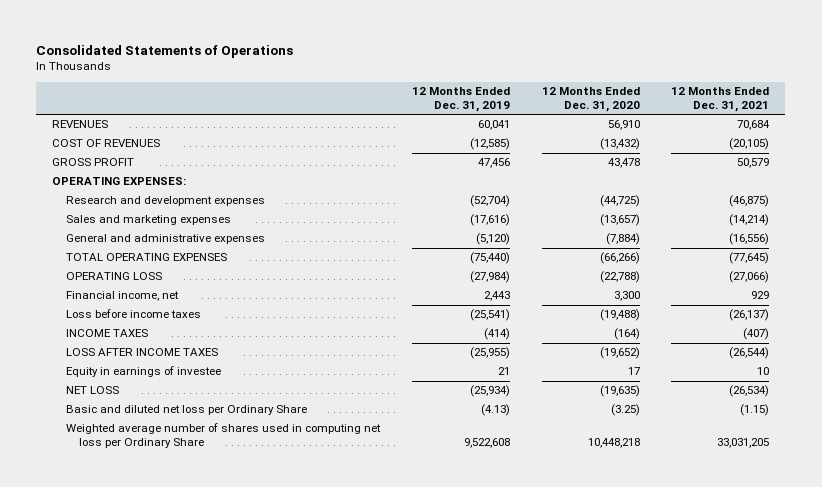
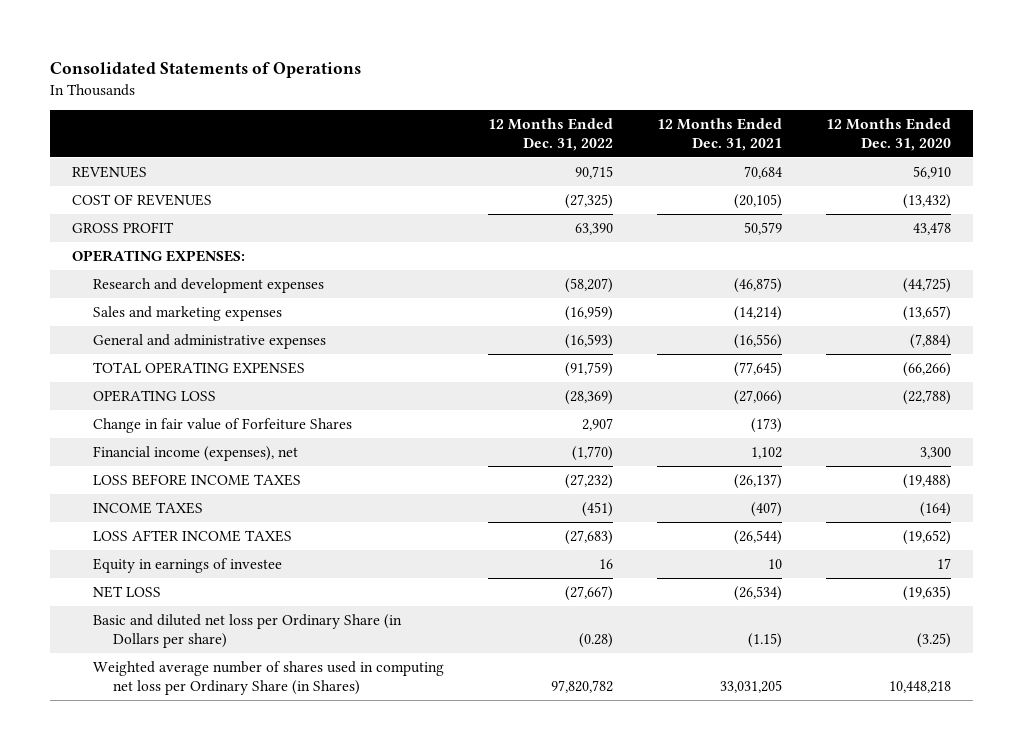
[411,87,510,113] 12 Months Ended Dec. 31, 2019 -> none
none -> [488,117,614,151] 12 Months Ended Dec. 31, 2022
none -> [92,417,352,433] Change in fair value of Forfeiture Shares
[65,291,179,302] Financial income, net -> [92,445,298,461] Financial income (expenses), net
[751,291,770,300] 929 -> [751,446,783,459] 1,102
[65,309,201,319] Loss before income taxes -> [92,473,301,486] LOSS BEFORE INCOME TAXES
[65,405,307,416] Basic and diluted net loss per Ordinary Share -> [92,613,402,648] Basic and diluted net loss per Ordinary Share (in Dollars per share)
[65,423,381,449] Weighted average number of shares used in computing net loss per Ordinary Share -> [92,660,444,695] Weighted average number of shares used in computing net loss per Ordinary Share (in Shares)

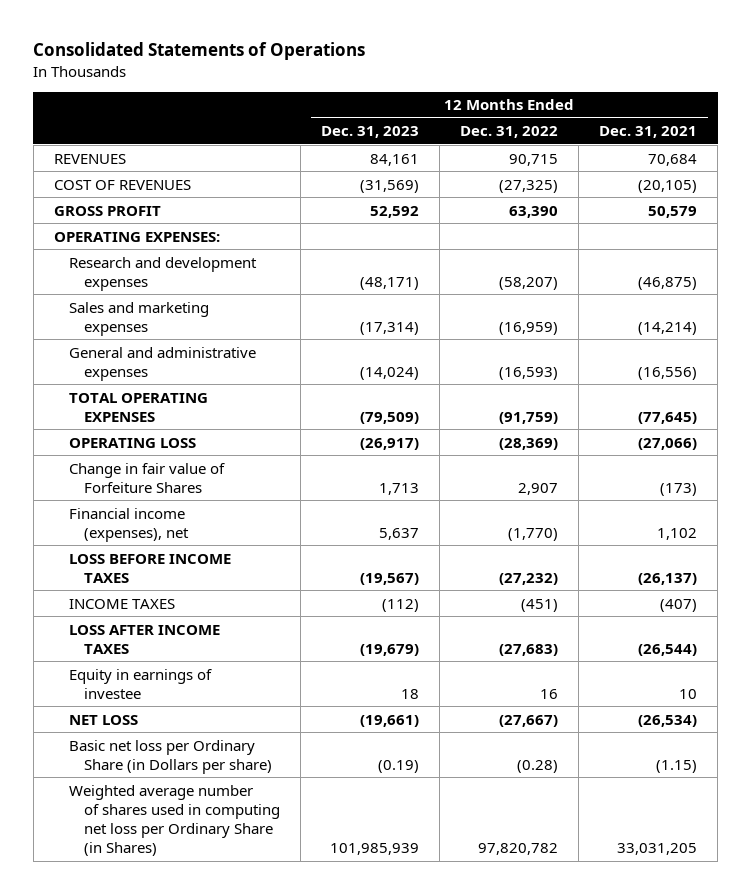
[826,117,952,151] 12 Months Ended Dec. 31, 2020 -> none
none -> [321,126,420,139] Dec. 31, 2023
[92,613,402,648] Basic and diluted net loss per Ordinary Share (in Dollars per share) -> [68,739,273,774] Basic net loss per Ordinary Share (in Dollars per share)

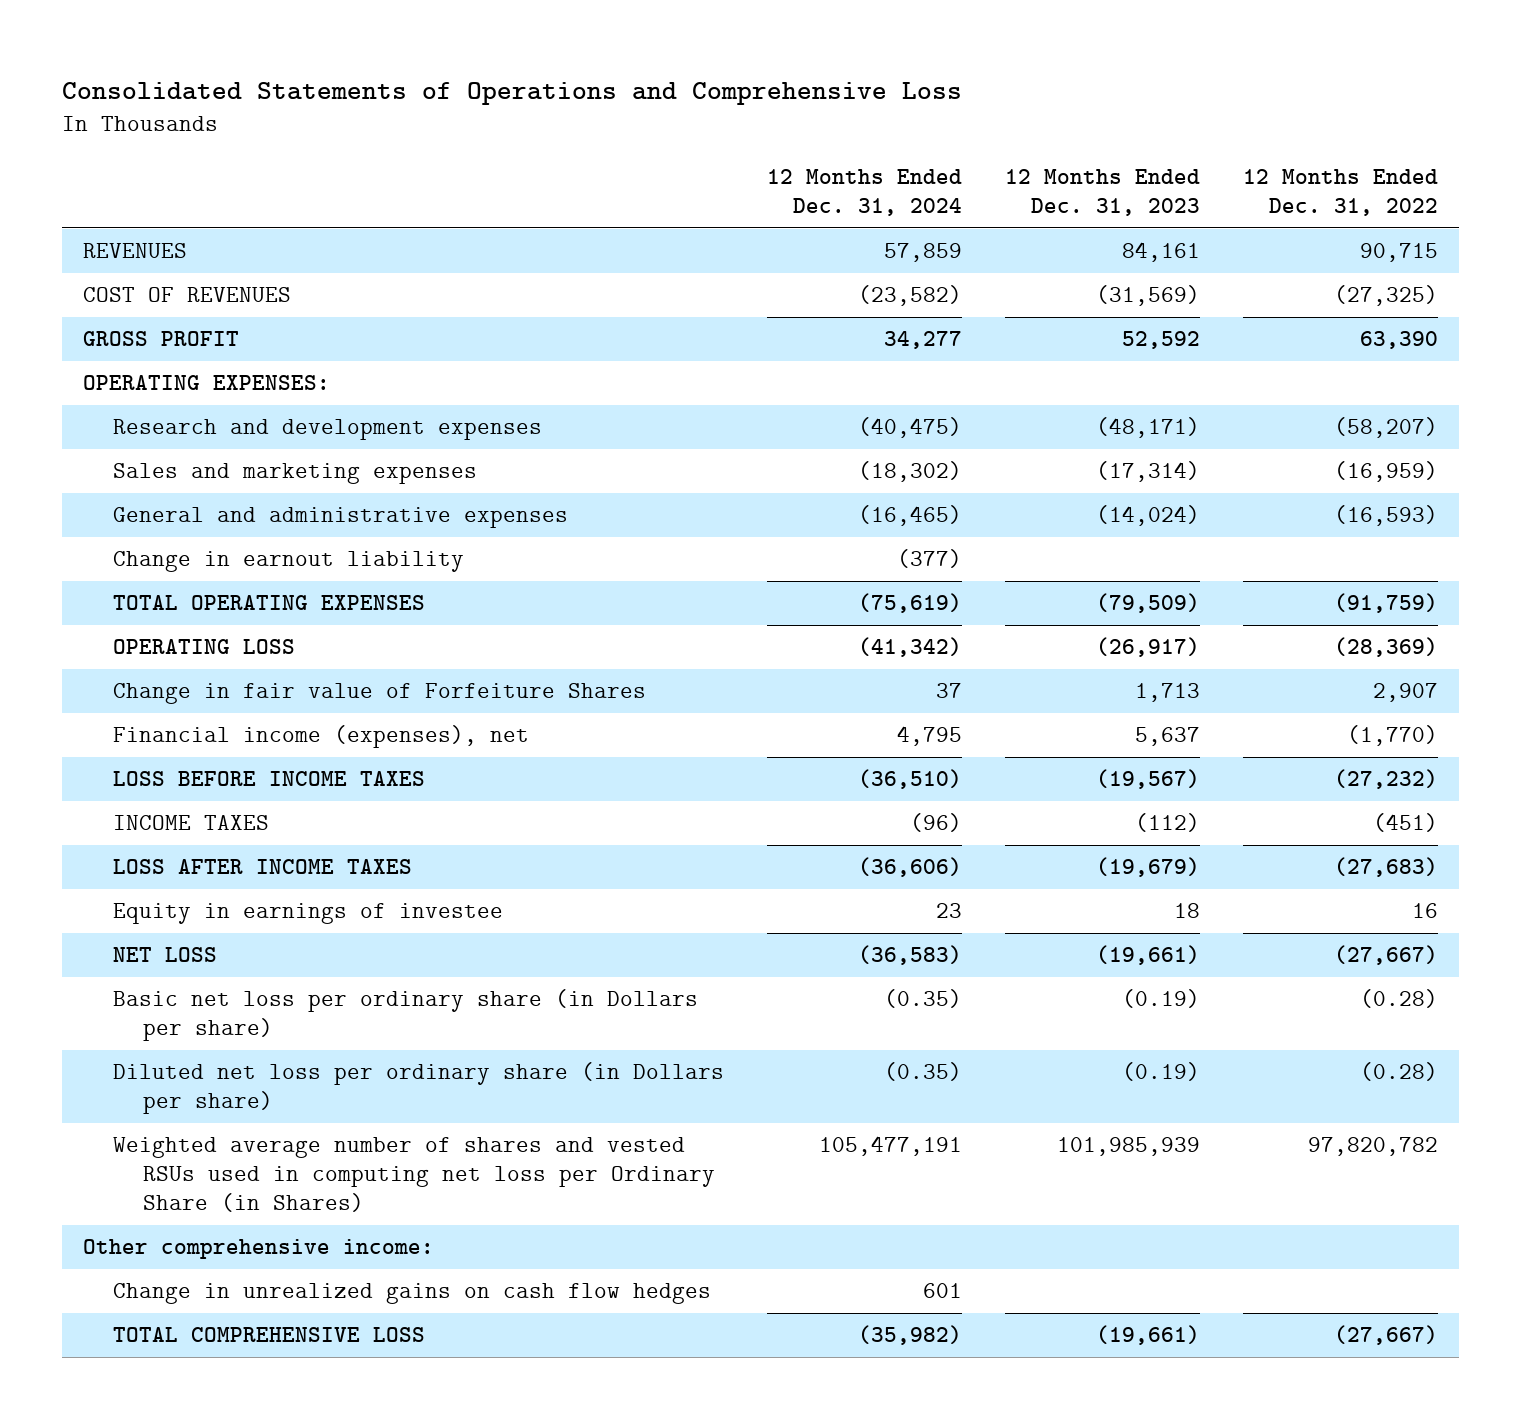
[33,42,366,61] Consolidated Statements of Operations -> [61,81,962,105] Consolidated Statements of Operations and Comprehensive Loss
[599,126,698,139] Dec. 31, 2021 -> none
none -> [767,169,963,217] 12 Months Ended Dec. 31, 2024
none -> [113,551,465,573] Change in earnout liability
[68,739,273,774] Basic net loss per Ordinary Share (in Dollars per share) -> [113,989,699,1042] Basic net loss per ordinary share (in Dollars per share)
none -> [113,1062,725,1115] Diluted net loss per ordinary share (in Dollars per share)
[68,784,281,856] Weighted average number of shares used in computing net loss per Ordinary Share (in Shares) -> [113,1137,716,1212] Weighted average number of shares and vested RSUs used in computing net loss per Ordinary Share (in Shares)
none -> [83,1239,435,1260] Other comprehensive income:
none -> [113,1283,712,1305] Change in unrealized gains on cash flow hedges
none -> [113,1327,426,1343] TOTAL COMPREHENSIVE LOSS

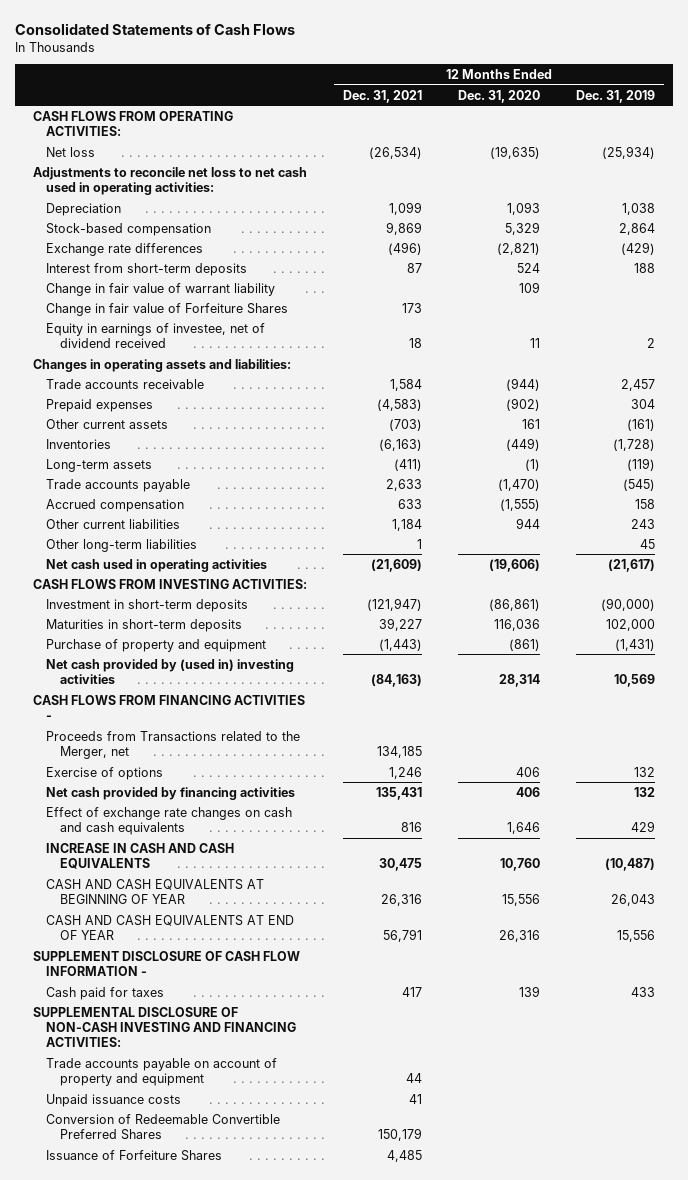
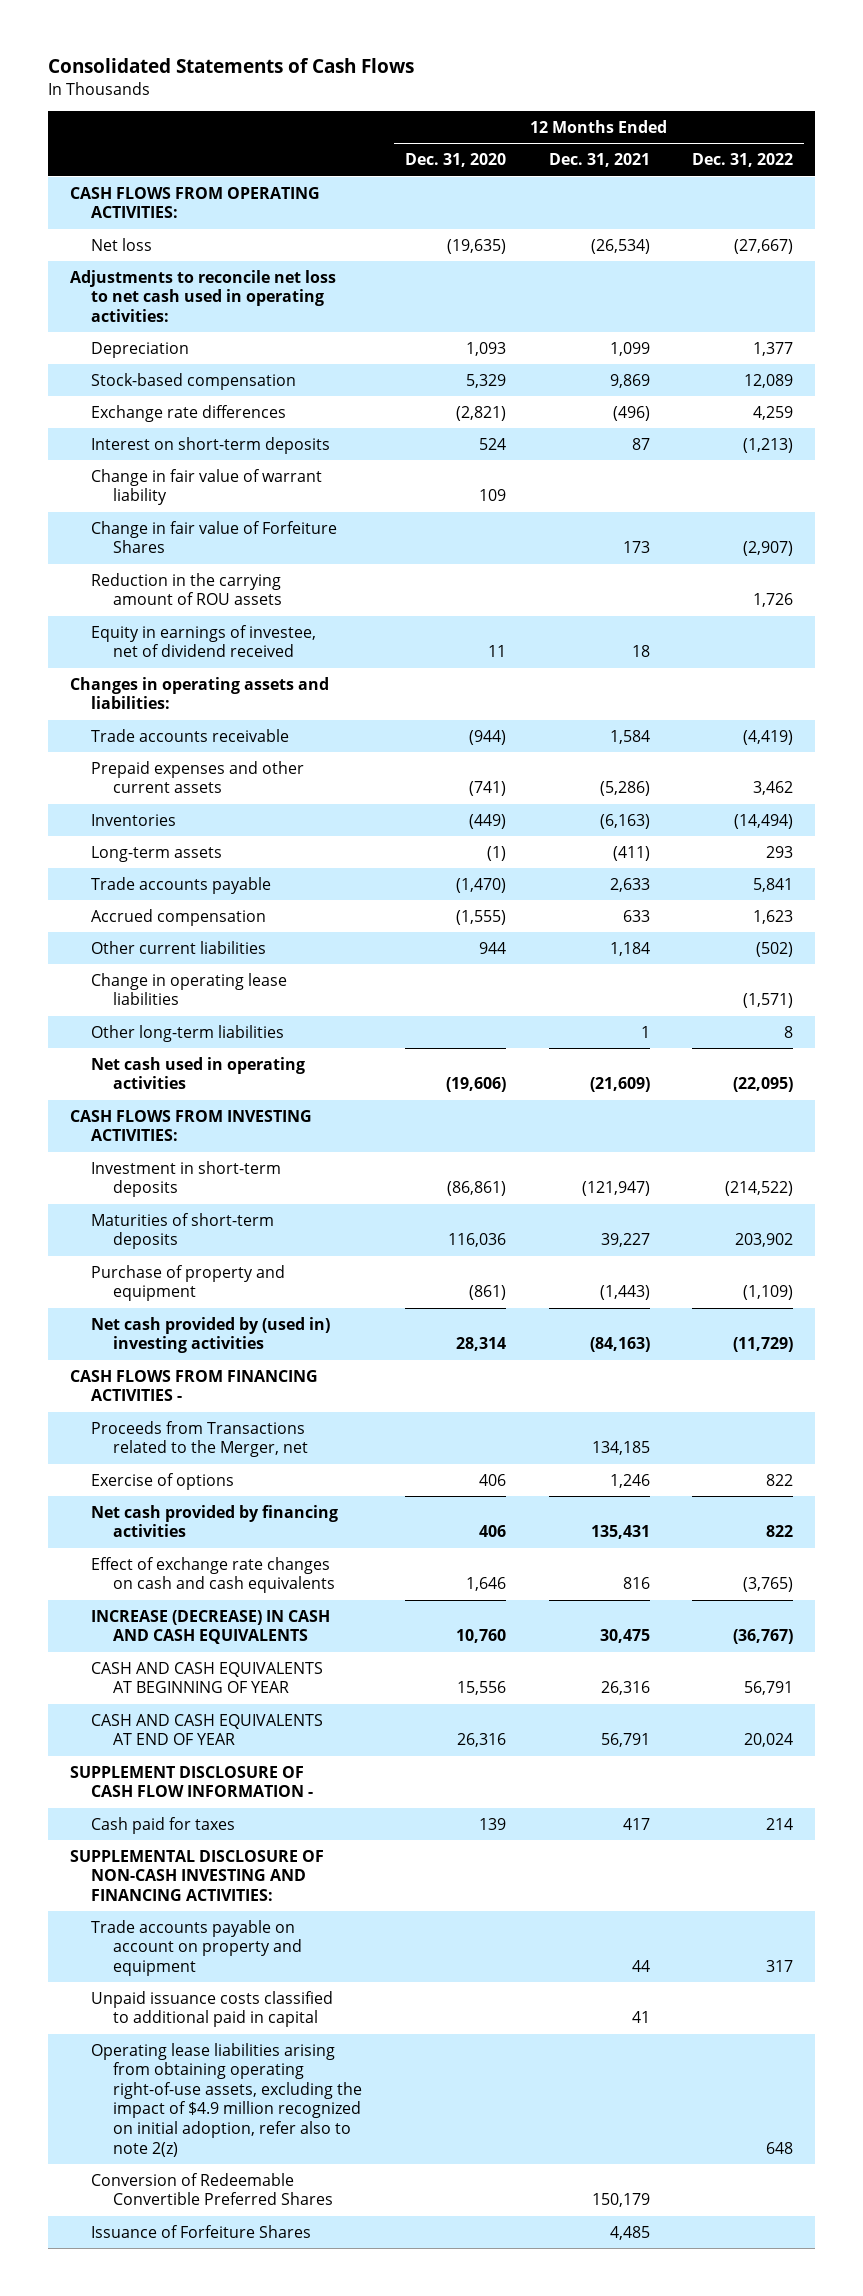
[576,89,656,103] Dec. 31, 2019 -> none
none -> [692,153,794,168] Dec. 31, 2022
[46,262,248,276] Interest from short-term deposits -> [91,436,331,454] Interest on short-term deposits
none -> [91,572,282,606] Reduction in the carrying amount of ROU assets
[46,398,154,412] Prepaid expenses -> none
[46,418,169,429] Other current assets -> [91,760,305,794] Prepaid expenses and other current assets
[389,418,423,431] (703) -> [599,781,650,797] (5,286)
[522,418,541,429] 161 -> [468,781,506,797] (741)
none -> [91,972,288,1006] Change in operating lease liabilities
[46,618,243,632] Maturities in short-term deposits -> [91,1212,275,1250] Maturities of short-term deposits
[46,842,235,870] INCREASE IN CASH AND CASH EQUIVALENTS -> [91,1609,331,1645] INCREASE (DECREASE) IN CASH AND CASH EQUIVALENTS
[46,1057,278,1087] Trade accounts payable on account of property and equipment -> [91,1919,302,1976] Trade accounts payable on account on property and equipment
[46,1093,182,1107] Unpaid issuance costs -> [91,1990,334,2028] Unpaid issuance costs classified to additional paid in capital
none -> [91,2042,362,2157] Operating lease liabilities arising from obtaining operating right-of-use assets, excluding the impact of $4.9 million recognized on initial adoption, refer also to note 2(z)

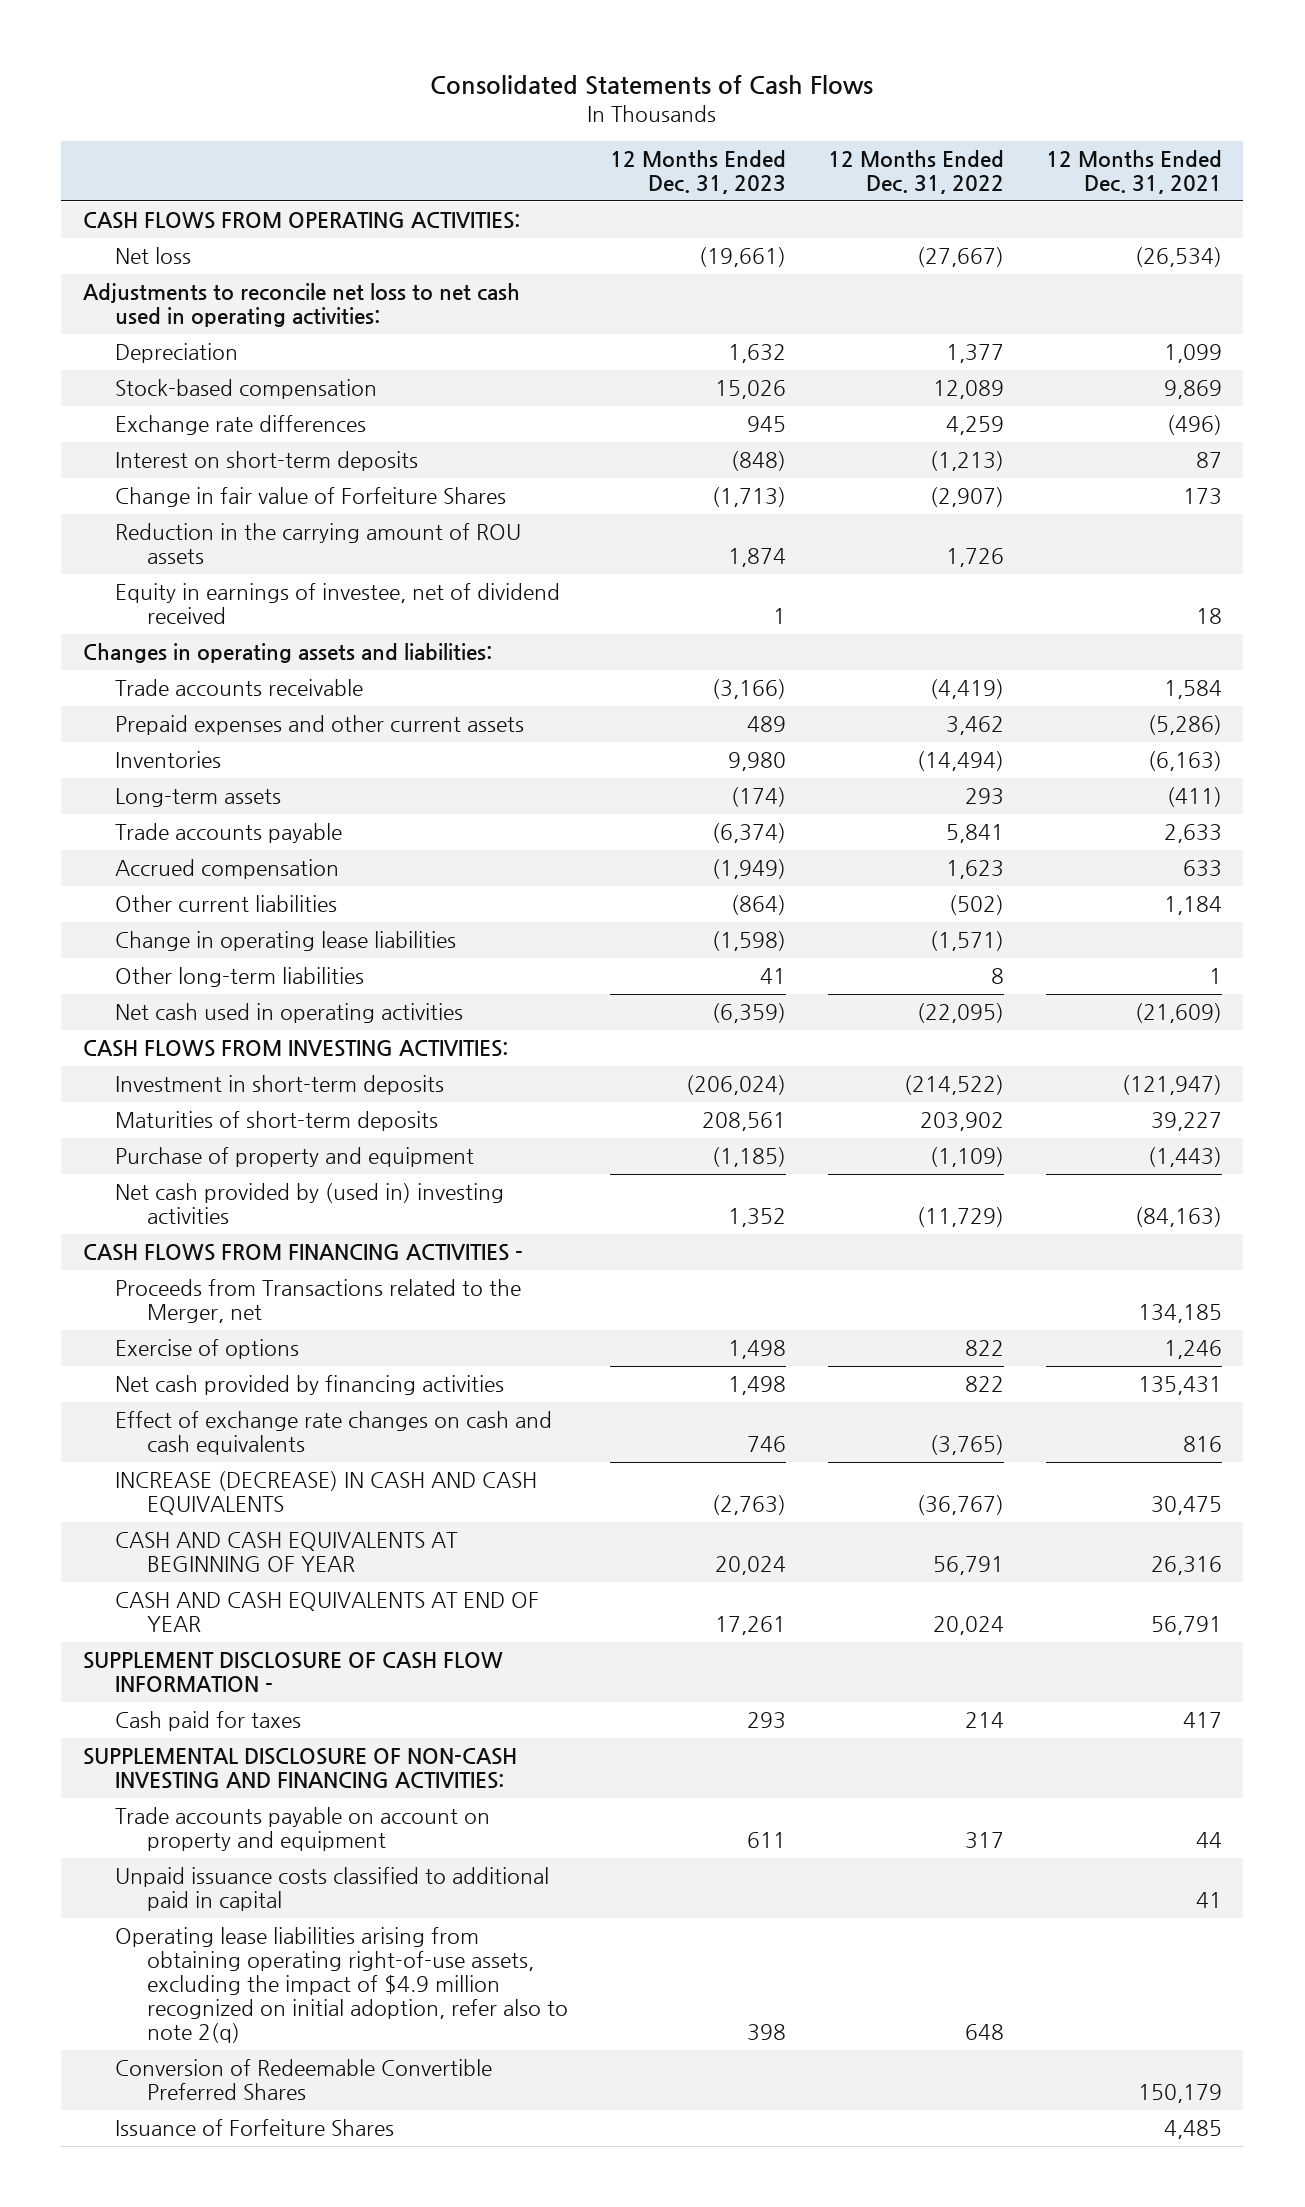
[404,153,506,168] Dec. 31, 2020 -> none
none -> [609,149,786,194] 12 Months Ended Dec. 31, 2023
[91,468,323,506] Change in fair value of warrant liability -> none
[91,2042,362,2157] Operating lease liabilities arising from obtaining operating right-of-use assets, excluding the impact of $4.9 million recognized on initial adoption, refer also to note 2(z) -> [114,1927,568,2044] Operating lease liabilities arising from obtaining operating right-of-use assets, excluding the impact of $4.9 million recognized on initial adoption, refer also to note 2(q)

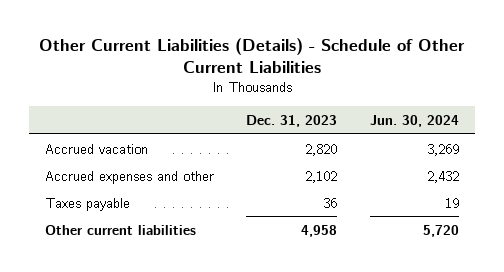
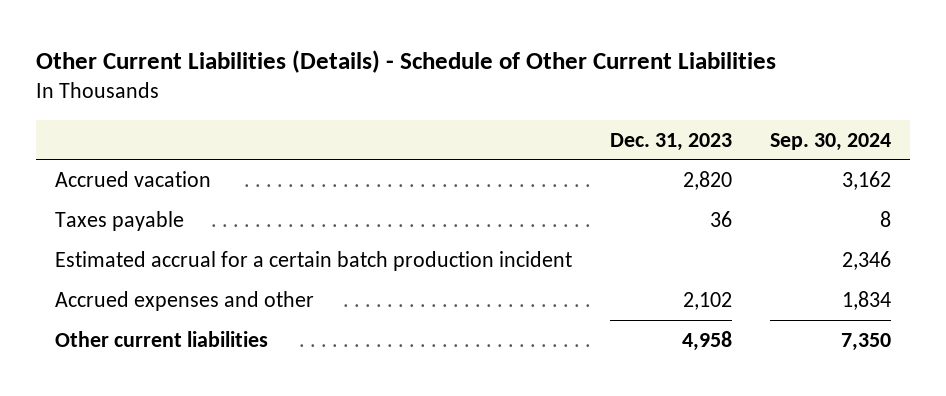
[369,115,459,128] Jun. 30, 2024 -> none
none -> [770,132,892,151] Sep. 30, 2024
none -> [54,250,572,271] Estimated accrual for a certain batch production incident
[45,170,215,184] Accrued expenses and other -> [54,290,314,311] Accrued expenses and other

